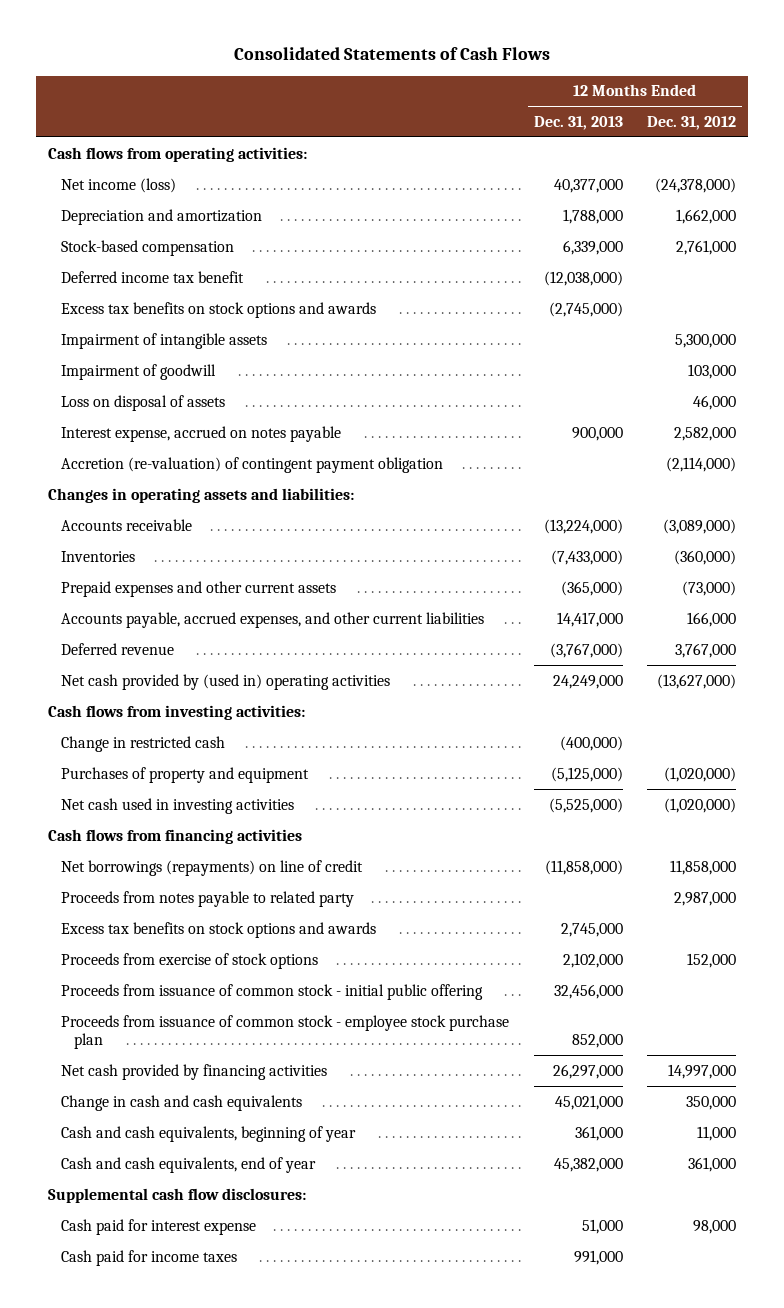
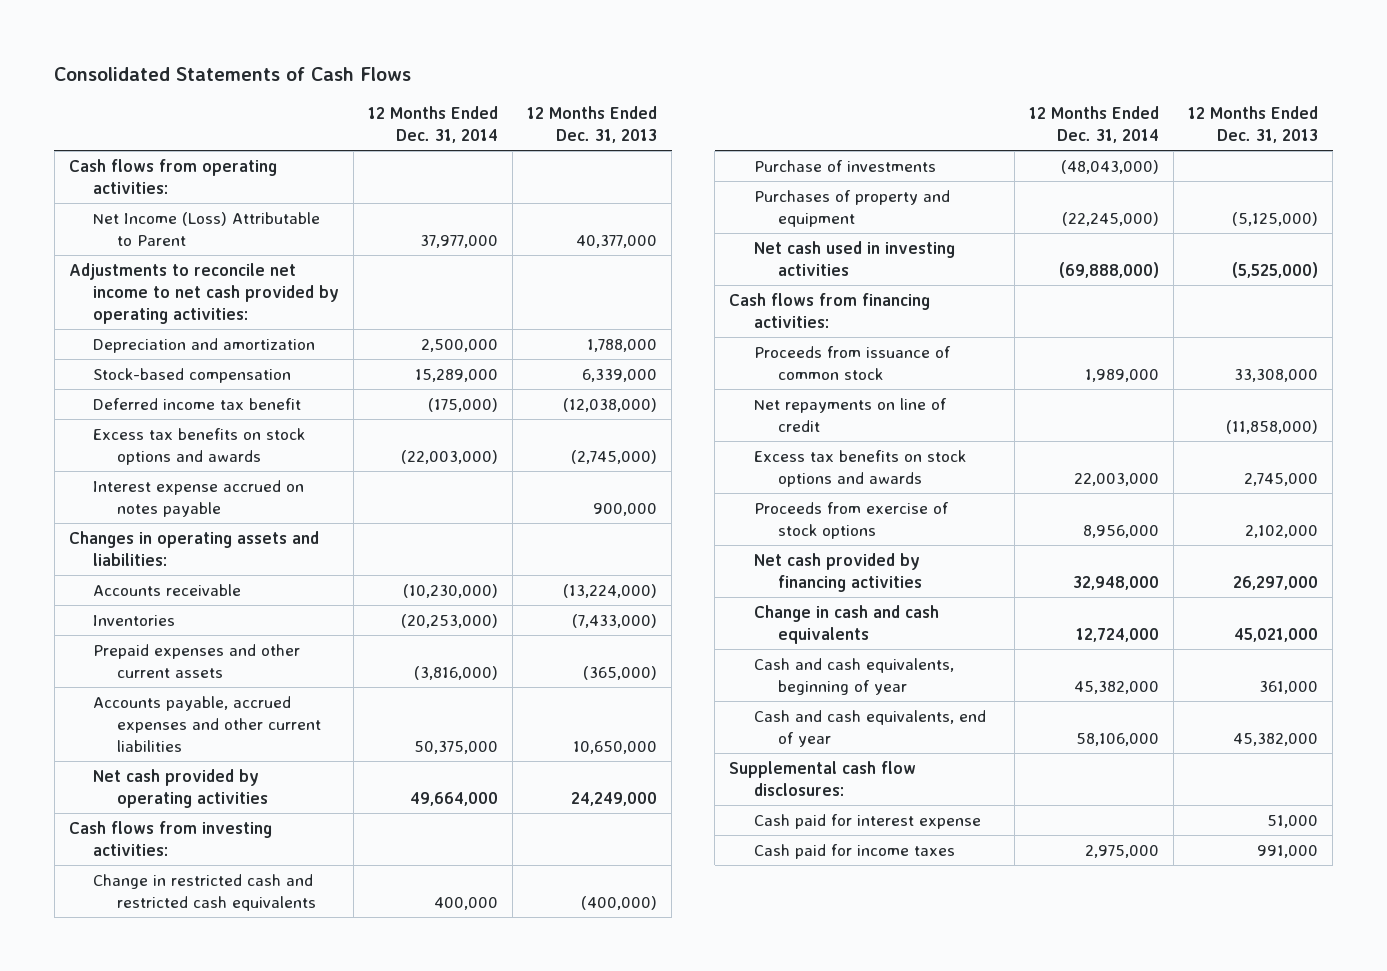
[646,115,736,130] Dec. 31, 2012 -> none
none -> [368,106,499,143] 12 Months Ended Dec. 31, 2014
[61,177,177,193] Net income (loss) -> [92,211,320,246] Net Income (Loss) Attributable to Parent
none -> [68,262,339,324] Adjustments to reconcile net income to net cash provided by operating activities:
[61,332,268,349] Impairment of intangible assets -> none
[61,363,217,380] Impairment of goodwill -> none
[61,394,226,411] Loss on disposal of assets -> none
[61,456,444,473] Accretion (re-valuation) of contingent payment obligation -> none
[61,425,342,442] Interest expense, accrued on notes payable -> [92,479,304,517] Interest expense accrued on notes payable
[61,642,175,655] Deferred revenue -> none
[61,611,485,628] Accounts payable, accrued expenses, and other current liabilities -> [92,695,322,752] Accounts payable, accrued expenses and other current liabilities
[556,611,623,627] 14,417,000 -> [573,740,658,754] 10,650,000
[61,673,391,690] Net cash provided by (used in) operating activities -> [92,768,269,808] Net cash provided by operating activities
[61,735,226,752] Change in restricted cash -> [92,873,317,911] Change in restricted cash and restricted cash equivalents
none -> [753,159,936,172] Purchase of investments
[61,890,355,907] Proceeds from notes payable to related party -> none
[48,828,303,844] Cash flows from financing activities -> [729,292,931,328] Cash flows from financing activities:
none -> [753,345,951,380] Proceeds from issuance of common stock
[61,859,364,876] Net borrowings (repayments) on line of credit -> [753,397,947,432] Net repayments on line of credit
[61,983,484,1000] Proceeds from issuance of common stock - initial public offering -> none
[61,1014,510,1049] Proceeds from issuance of common stock - employee stock purchase plan -> none

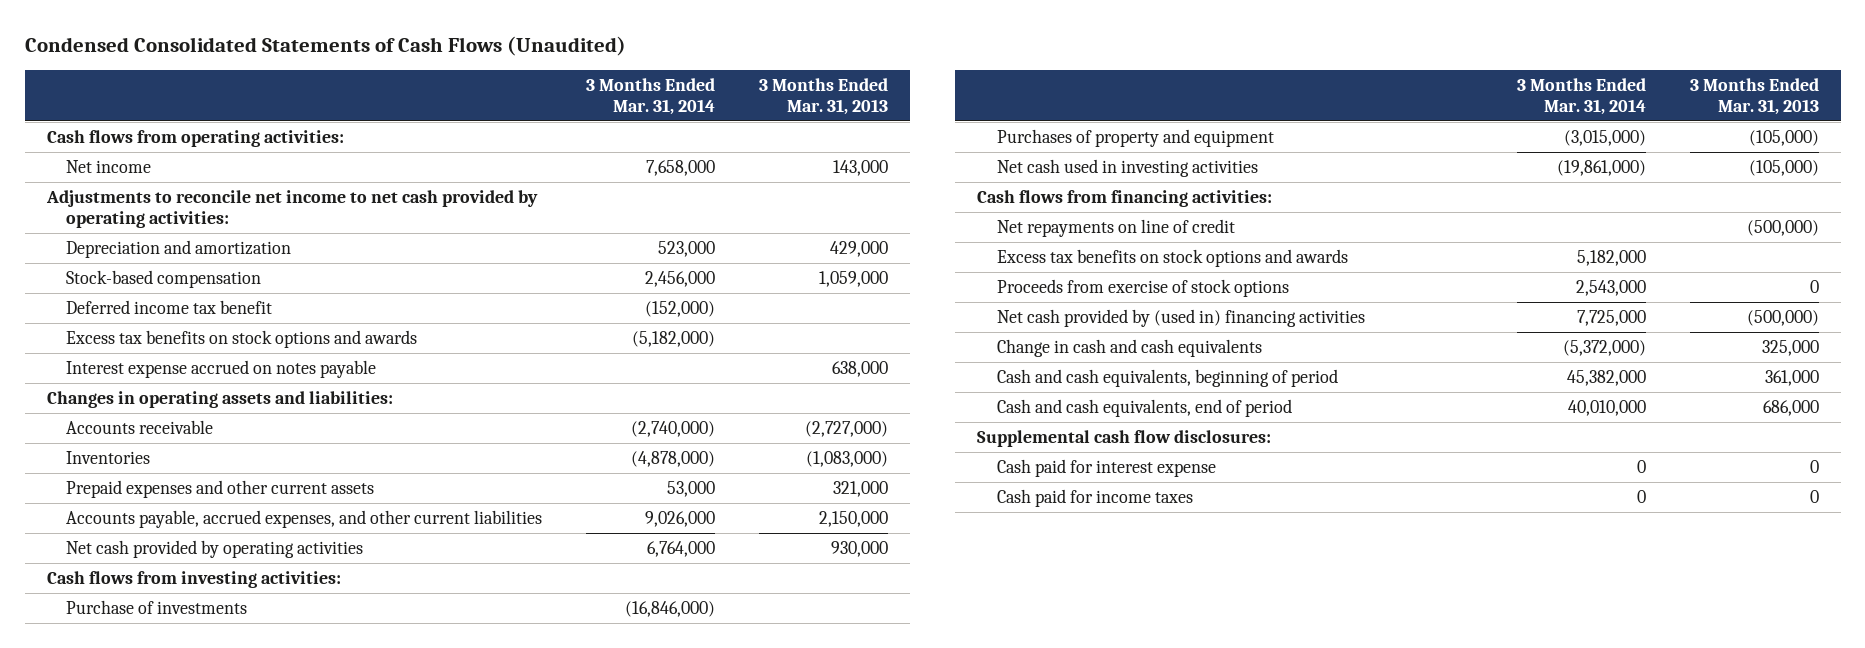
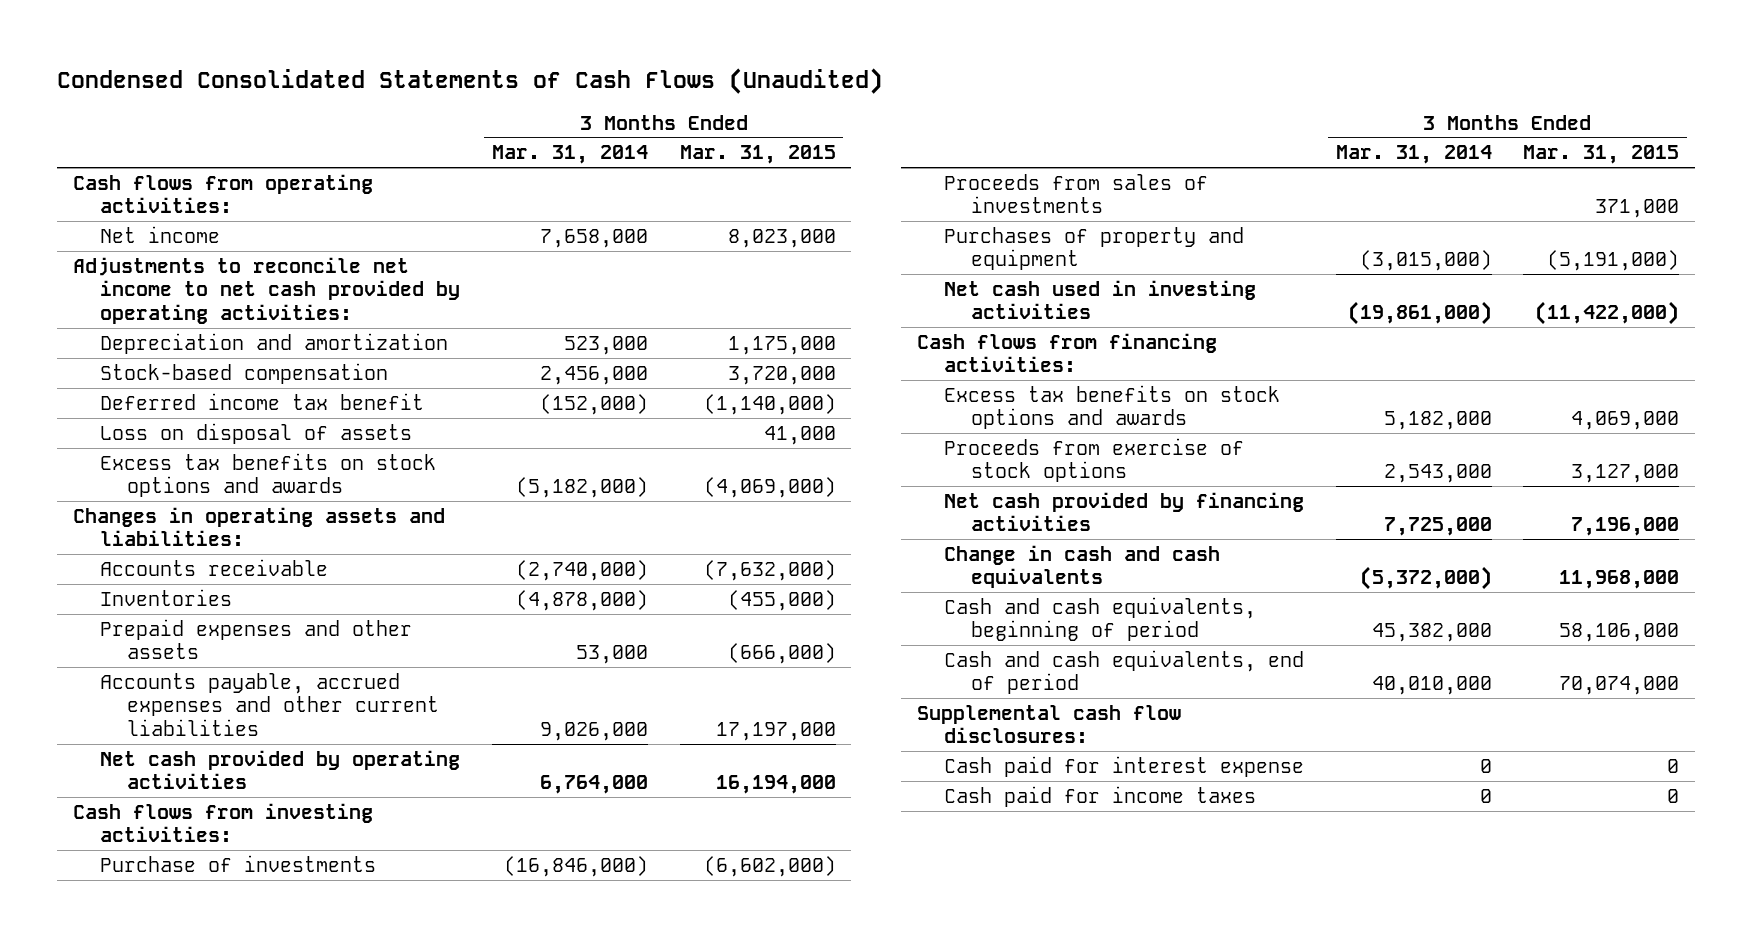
[759,78,889,116] 3 Months Ended Mar. 31, 2013 -> none
none -> [679,145,836,165] Mar. 31, 2015
none -> [100,422,413,444] Loss on disposal of assets
[66,359,377,378] Interest expense accrued on notes payable -> none
[66,479,375,498] Prepaid expenses and other current assets -> [100,618,413,660] Prepaid expenses and other assets
[66,509,543,528] Accounts payable, accrued expenses, and other current liabilities -> [100,672,440,736] Accounts payable, accrued expenses and other current liabilities
none -> [943,173,1208,214] Proceeds from sales of investments
[996,218,1235,237] Net repayments on line of credit -> none
[996,308,1365,327] Net cash provided by (used in) financing activities -> [943,491,1304,532] Net cash provided by financing activities

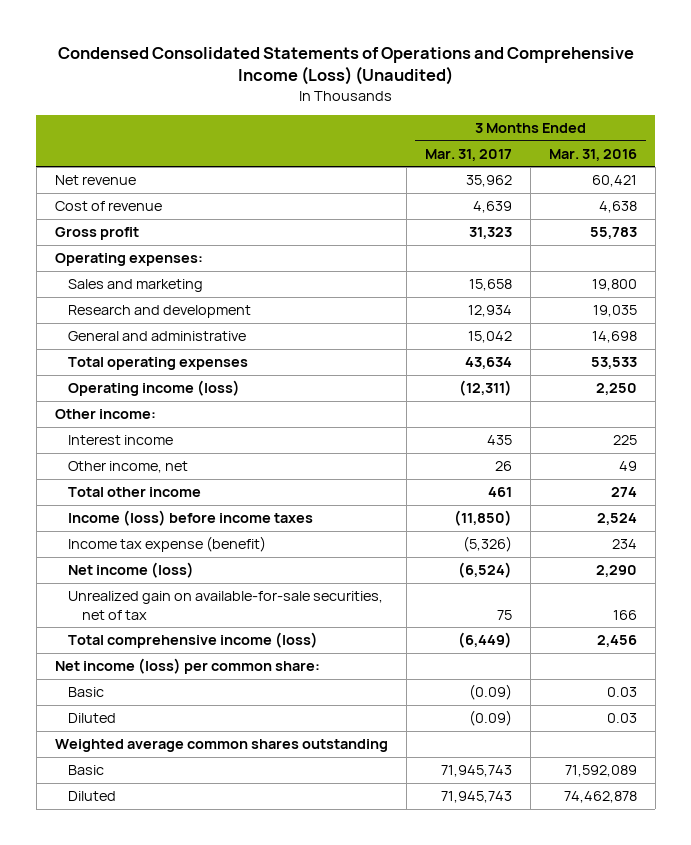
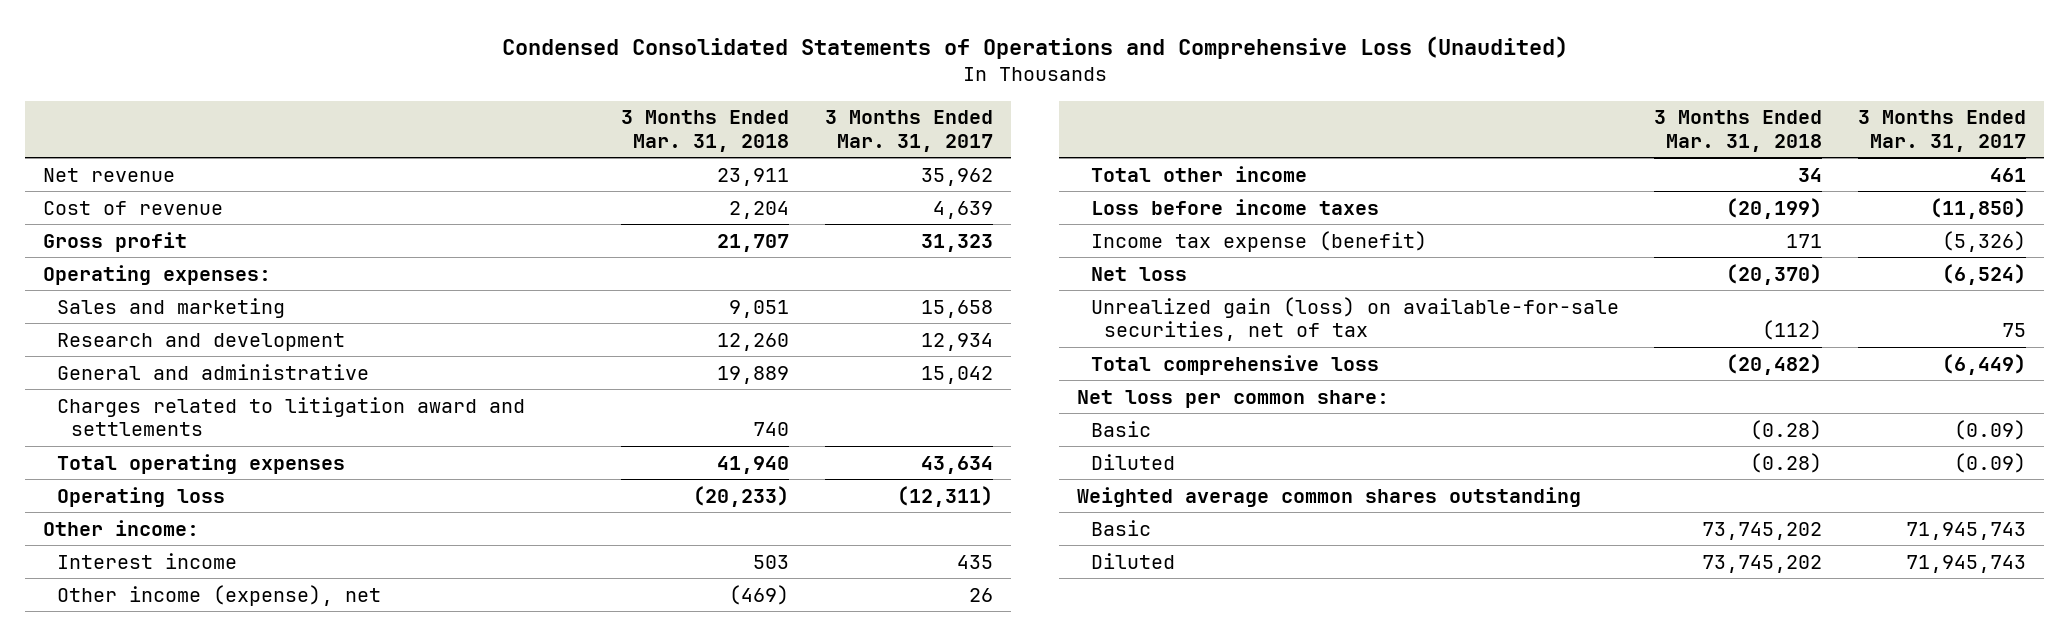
[57,46,634,86] Condensed Consolidated Statements of Operations and Comprehensive Income (Loss) (Unaudited) -> [501,36,1568,60] Condensed Consolidated Statements of Operations and Comprehensive Loss (Unaudited)
[548,148,637,161] Mar. 31, 2016 -> none
none -> [620,110,789,152] 3 Months Ended Mar. 31, 2018
none -> [57,396,526,437] Charges related to litigation award and settlements
[68,380,241,397] Operating income (loss) -> [57,486,226,507] Operating loss
[68,461,189,474] Other income, net -> [57,584,382,606] Other income (expense), net
[68,510,314,527] Income (loss) before income taxes -> [1090,198,1379,215] Loss before income taxes
[68,562,195,579] Net income (loss) -> [1090,266,1187,281] Net loss
[68,591,384,620] Unrealized gain on available-for-sale securities, net of tax -> [1090,296,1619,342] Unrealized gain (loss) on available-for-sale securities, net of tax
[68,632,319,649] Total comprehensive income (loss) -> [1090,354,1379,375] Total comprehensive loss
[54,658,320,675] Net income (loss) per common share: -> [1076,389,1389,408] Net loss per common share:

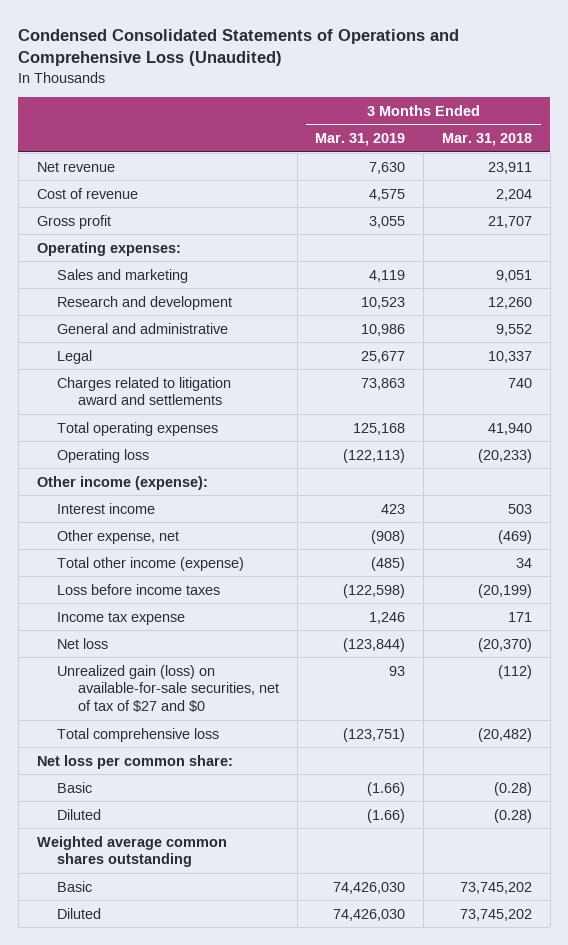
[824,110,993,152] 3 Months Ended Mar. 31, 2017 -> none
none -> [315,132,406,146] Mar. 31, 2019
[716,365,789,384] 19,889 -> [495,323,532,336] 9,552
none -> [57,349,93,364] Legal
[43,519,200,536] Other income: -> [36,475,208,490] Other income (expense):
[57,584,382,606] Other income (expense), net -> [57,529,180,544] Other expense, net
[1090,165,1307,182] Total other income -> [57,556,245,571] Total other income (expense)
[1090,230,1427,252] Income tax expense (benefit) -> [57,611,186,625] Income tax expense
[1090,296,1619,342] Unrealized gain (loss) on available-for-sale securities, net of tax -> [57,664,279,713] Unrealized gain (loss) on available-for-sale securities, net of tax of $27 and $0

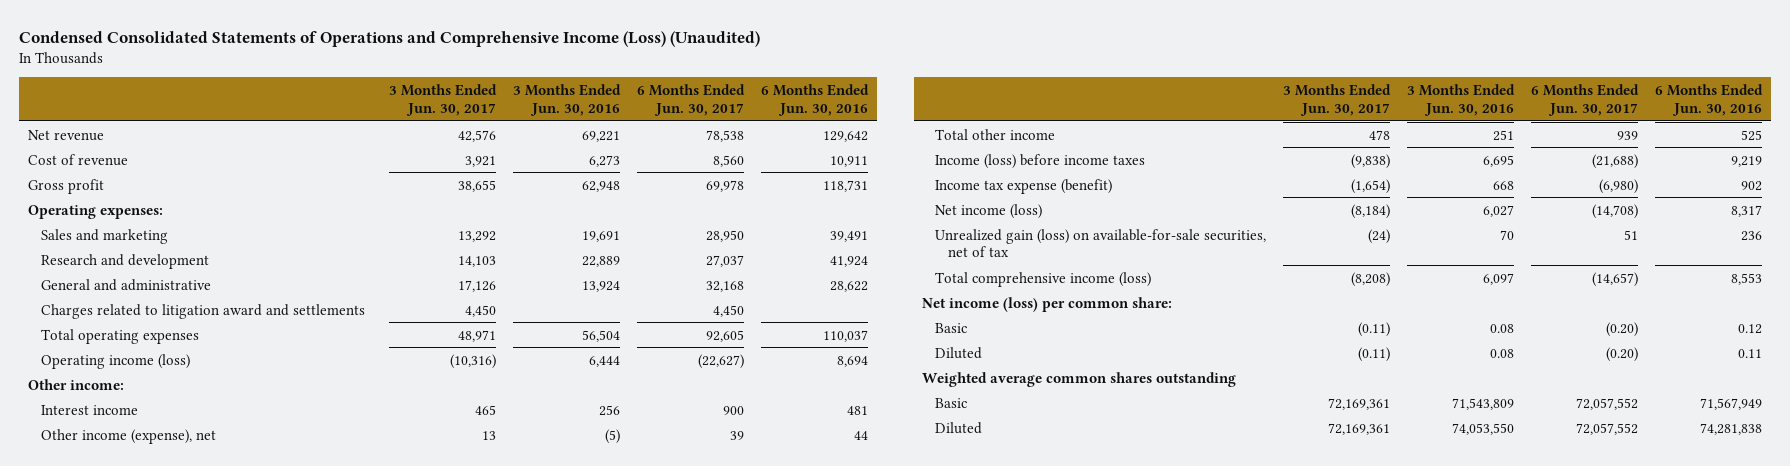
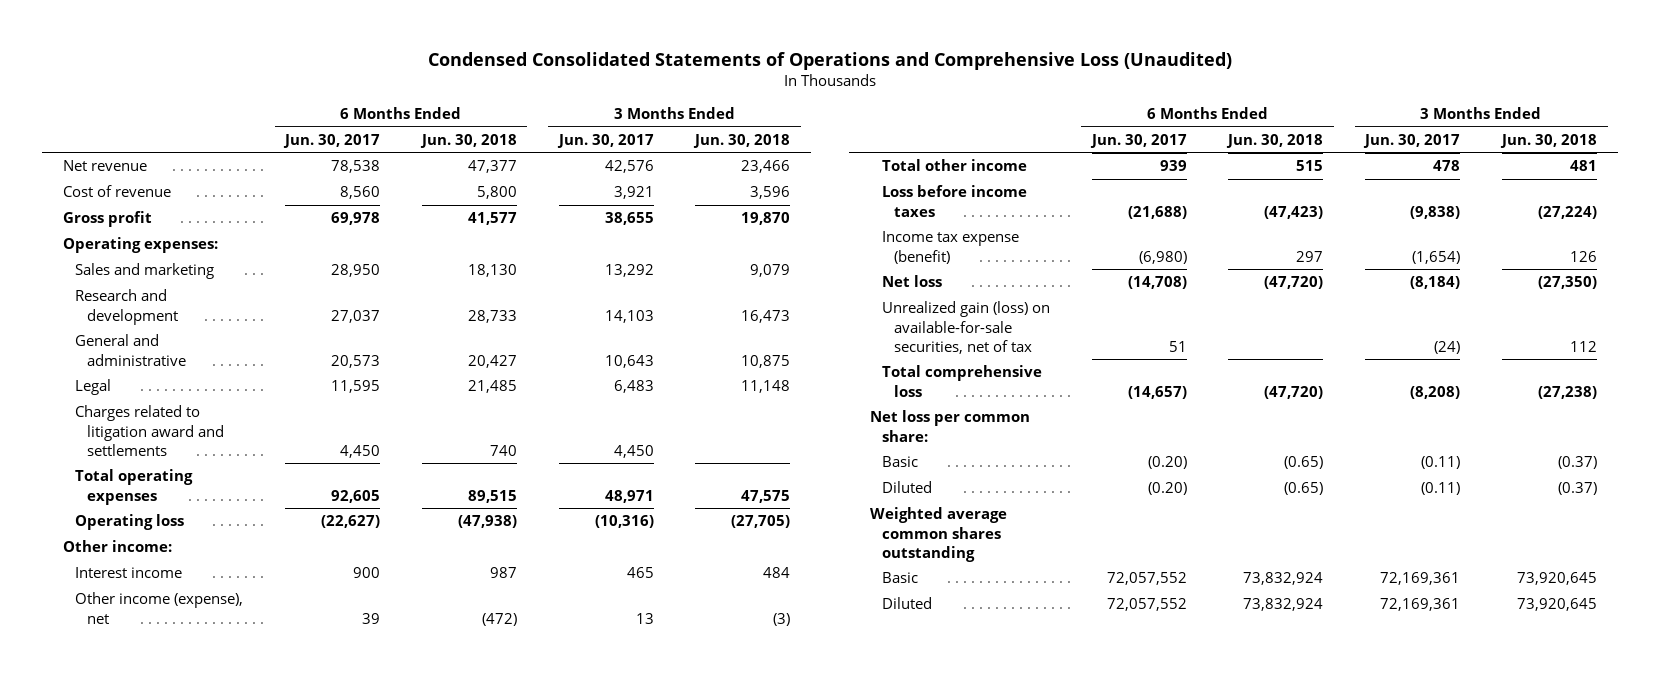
[19,30,761,47] Condensed Consolidated Statements of Operations and Comprehensive Income (Loss) (Unaudited) -> [428,51,1233,70] Condensed Consolidated Statements of Operations and Comprehensive Loss (Unaudited)
[513,84,622,116] 3 Months Ended Jun. 30, 2016 -> none
[761,84,870,116] 6 Months Ended Jun. 30, 2016 -> none
none -> [419,133,517,148] Jun. 30, 2018
none -> [693,133,791,148] Jun. 30, 2018
[458,279,497,292] 17,126 -> [604,354,654,368] 10,643
[706,280,745,292] 32,168 -> [330,354,380,368] 20,573
none -> [75,379,112,396] Legal
[41,353,191,369] Operating income (loss) -> [75,514,185,531] Operating loss
[935,153,1146,169] Income (loss) before income taxes -> [881,185,1027,217] Loss before income taxes
[935,203,1043,219] Net income (loss) -> [881,275,942,288] Net loss
[935,271,1152,287] Total comprehensive income (loss) -> [881,365,1042,397] Total comprehensive loss
[922,296,1173,312] Net income (loss) per common share: -> [869,410,1030,442] Net loss per common share:

